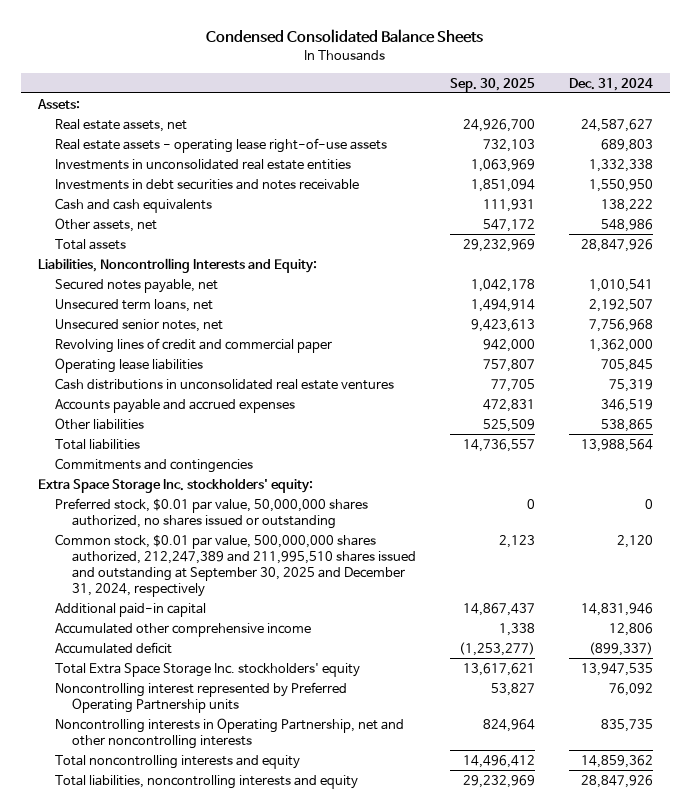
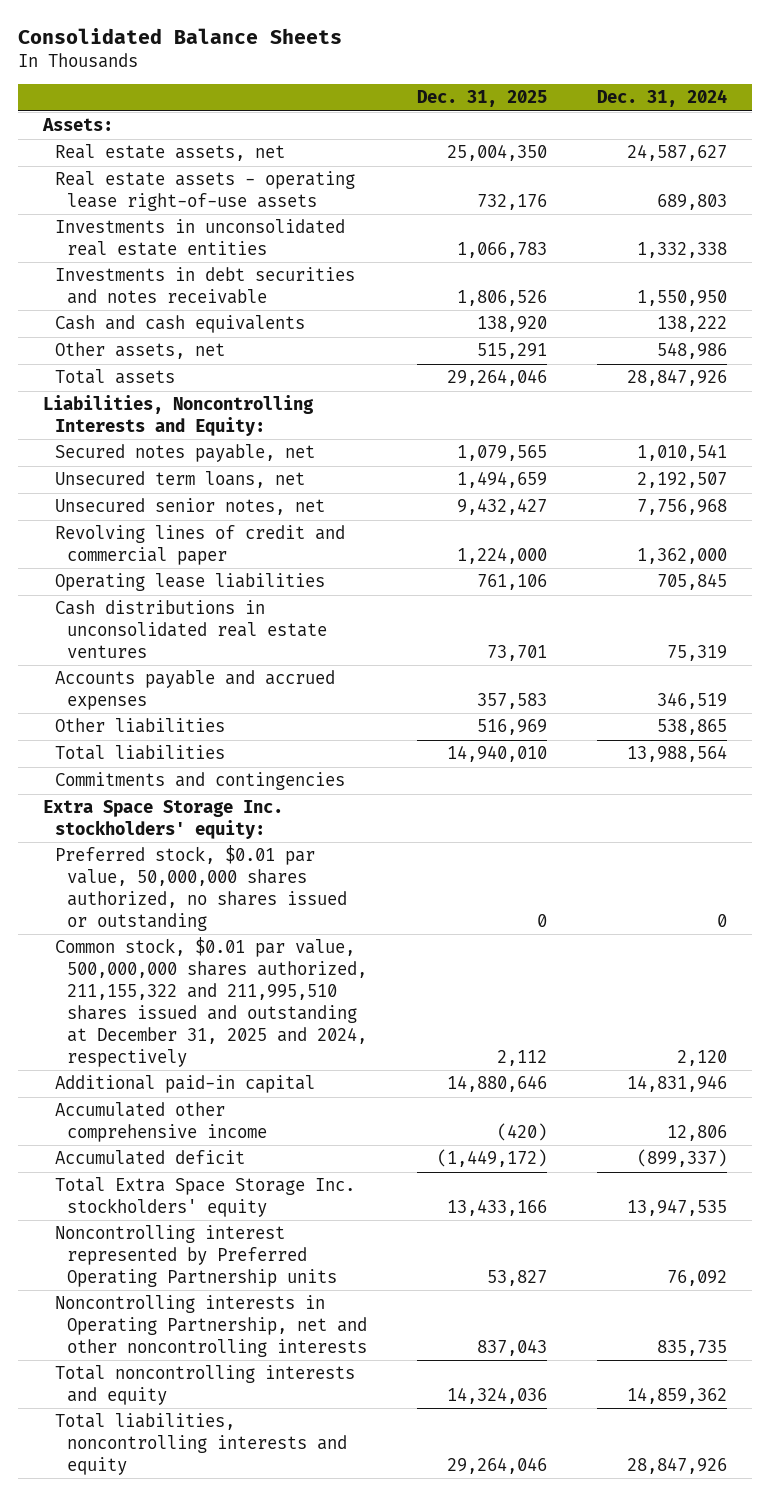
[206,28,484,43] Condensed Consolidated Balance Sheets -> [17,28,342,45] Consolidated Balance Sheets
[449,77,535,92] Sep. 30, 2025 -> none
none -> [417,90,548,108] Dec. 31, 2025
[55,533,416,597] Common stock, $0.01 par value, 500,000,000 shares authorized, 212,247,389 and 211,995,510 shares issued and outstanding at September 30, 2025 and December 31, 2024, respectively -> [55,937,368,1067] Common stock, $0.01 par value, 500,000,000 shares authorized, 211,155,322 and 211,995,510 shares issued and outstanding at December 31, 2025 and 2024, respectively

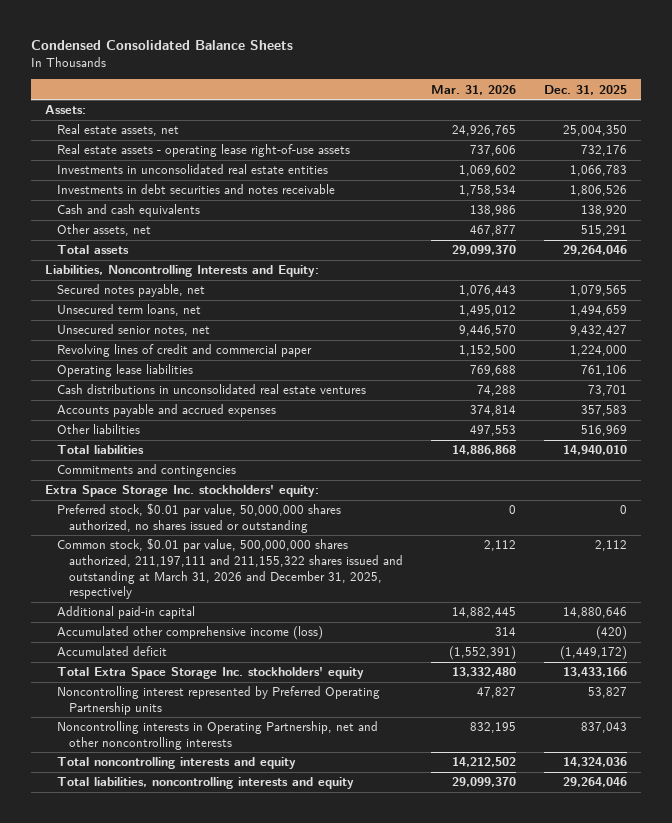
[17,28,342,45] Consolidated Balance Sheets -> [31,40,294,51] Condensed Consolidated Balance Sheets
[596,89,727,108] Dec. 31, 2024 -> none
none -> [430,84,516,95] Mar. 31, 2026
[55,937,368,1067] Common stock, $0.01 par value, 500,000,000 shares authorized, 211,155,322 and 211,995,510 shares issued and outstanding at December 31, 2025 and 2024, respectively -> [57,538,404,600] Common stock, $0.01 par value, 500,000,000 shares authorized, 211,197,111 and 211,155,322 shares issued and outstanding at March 31, 2026 and December 31, 2025, respectively
[55,1102,268,1143] Accumulated other comprehensive income -> [57,626,324,641] Accumulated other comprehensive income (loss)

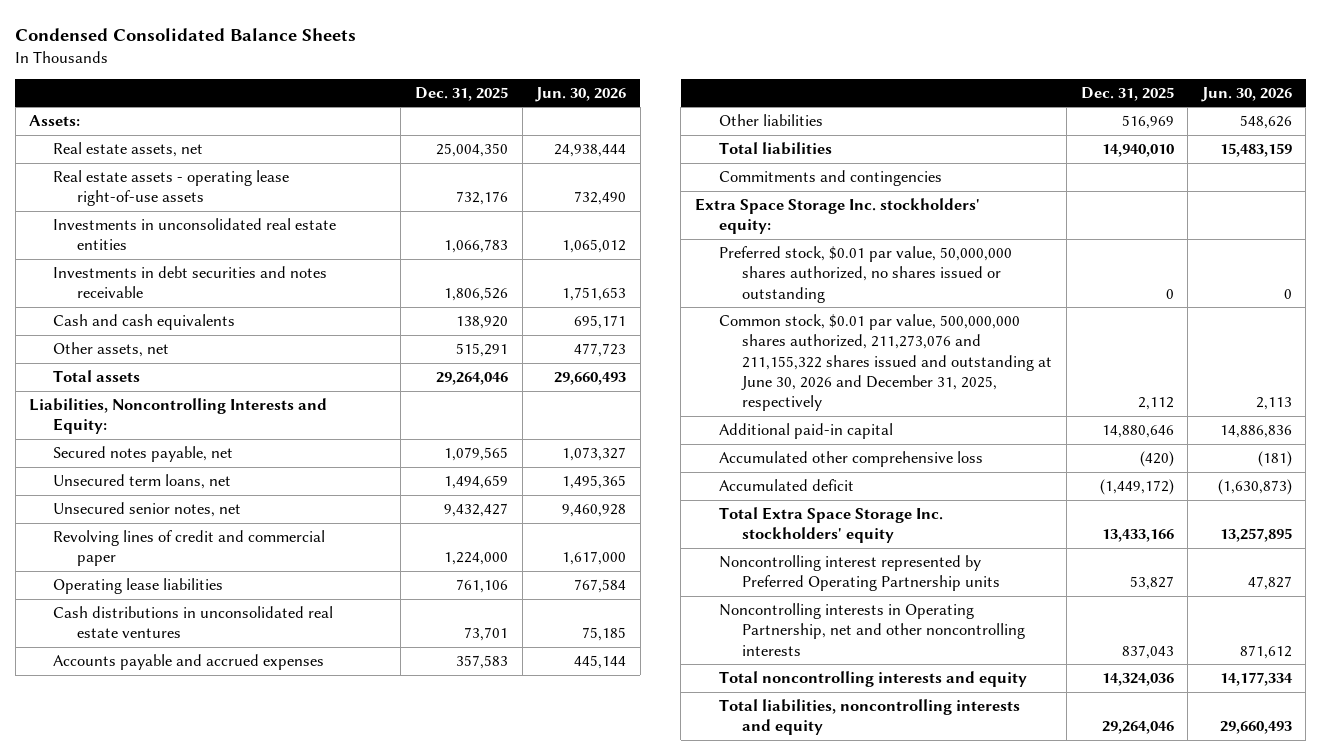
[430,84,516,95] Mar. 31, 2026 -> none
none -> [535,86,627,102] Jun. 30, 2026
[57,538,404,600] Common stock, $0.01 par value, 500,000,000 shares authorized, 211,197,111 and 211,155,322 shares issued and outstanding at March 31, 2026 and December 31, 2025, respectively -> [718,314,1053,412] Common stock, $0.01 par value, 500,000,000 shares authorized, 211,273,076 and 211,155,322 shares issued and outstanding at June 30, 2026 and December 31, 2025, respectively
[57,626,324,641] Accumulated other comprehensive income (loss) -> [718,451,983,468] Accumulated other comprehensive loss

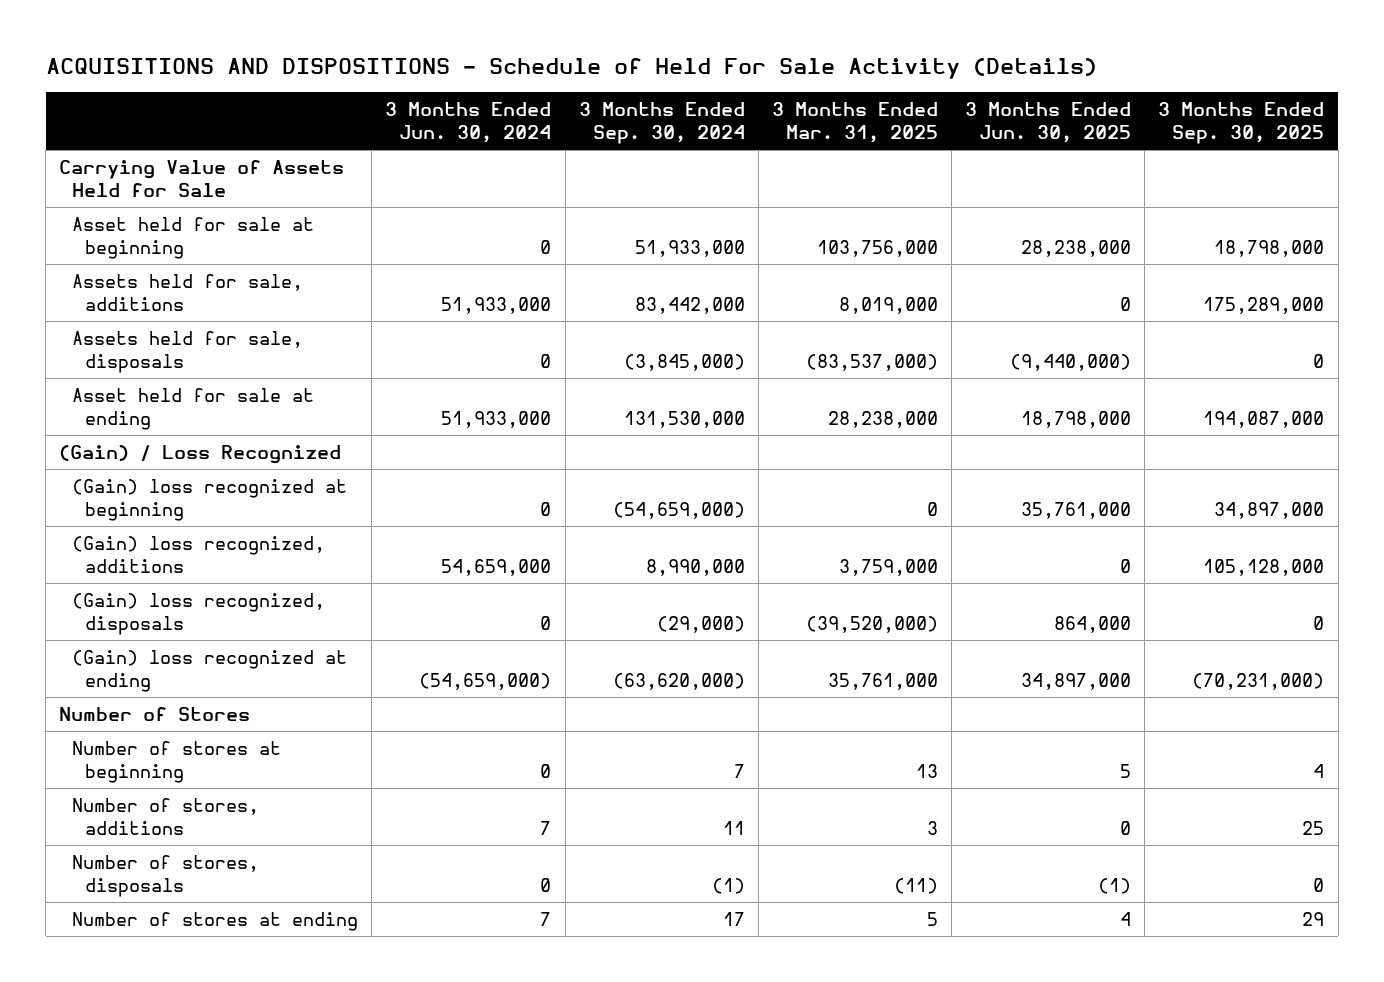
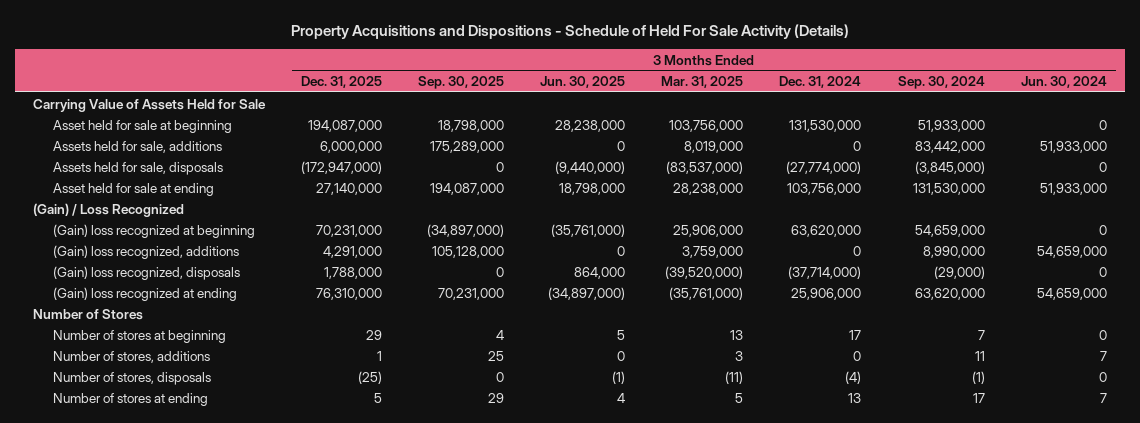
[45,57,1097,79] ACQUISITIONS AND DISPOSITIONS - Schedule of Held For Sale Activity (Details) -> [290,23,849,39] Property Acquisitions and Dispositions - Schedule of Held For Sale Activity (Details)
none -> [301,76,383,89] Dec. 31, 2025
none -> [779,76,862,89] Dec. 31, 2024
[612,501,745,519] (54,659,000) -> [914,224,985,237] 54,659,000
[926,501,938,516] 0 -> [673,224,744,237] 25,906,000
[1021,501,1132,519] 35,761,000 -> [551,223,626,237] (35,761,000)
[1214,501,1325,519] 34,897,000 -> [427,223,505,237] (34,897,000)
[419,672,552,690] (54,659,000) -> [1036,287,1107,300] 54,659,000
[612,672,745,690] (63,620,000) -> [914,287,985,300] 63,620,000
[827,672,938,690] 35,761,000 -> [669,286,744,300] (35,761,000)
[1021,672,1132,690] 34,897,000 -> [548,286,626,300] (34,897,000)
[1192,672,1325,690] (70,231,000) -> [438,287,505,300] 70,231,000

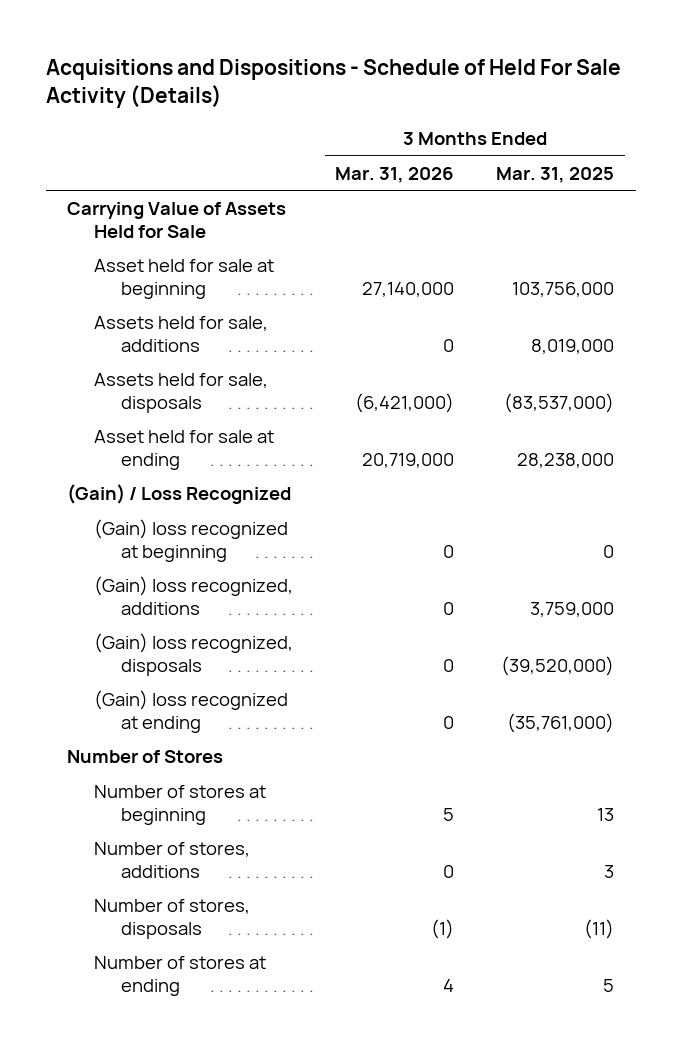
[290,23,849,39] Property Acquisitions and Dispositions - Schedule of Held For Sale Activity (Details) -> [46,58,622,109] Acquisitions and Dispositions - Schedule of Held For Sale Activity (Details)
[301,76,383,89] Dec. 31, 2025 -> none
[418,76,505,90] Sep. 30, 2025 -> none
[540,76,626,89] Jun. 30, 2025 -> none
[779,76,862,89] Dec. 31, 2024 -> none
[897,76,985,90] Sep. 30, 2024 -> none
[1020,76,1107,89] Jun. 30, 2024 -> none
none -> [335,166,455,183] Mar. 31, 2026
[673,224,744,237] 25,906,000 -> [603,544,615,558] 0

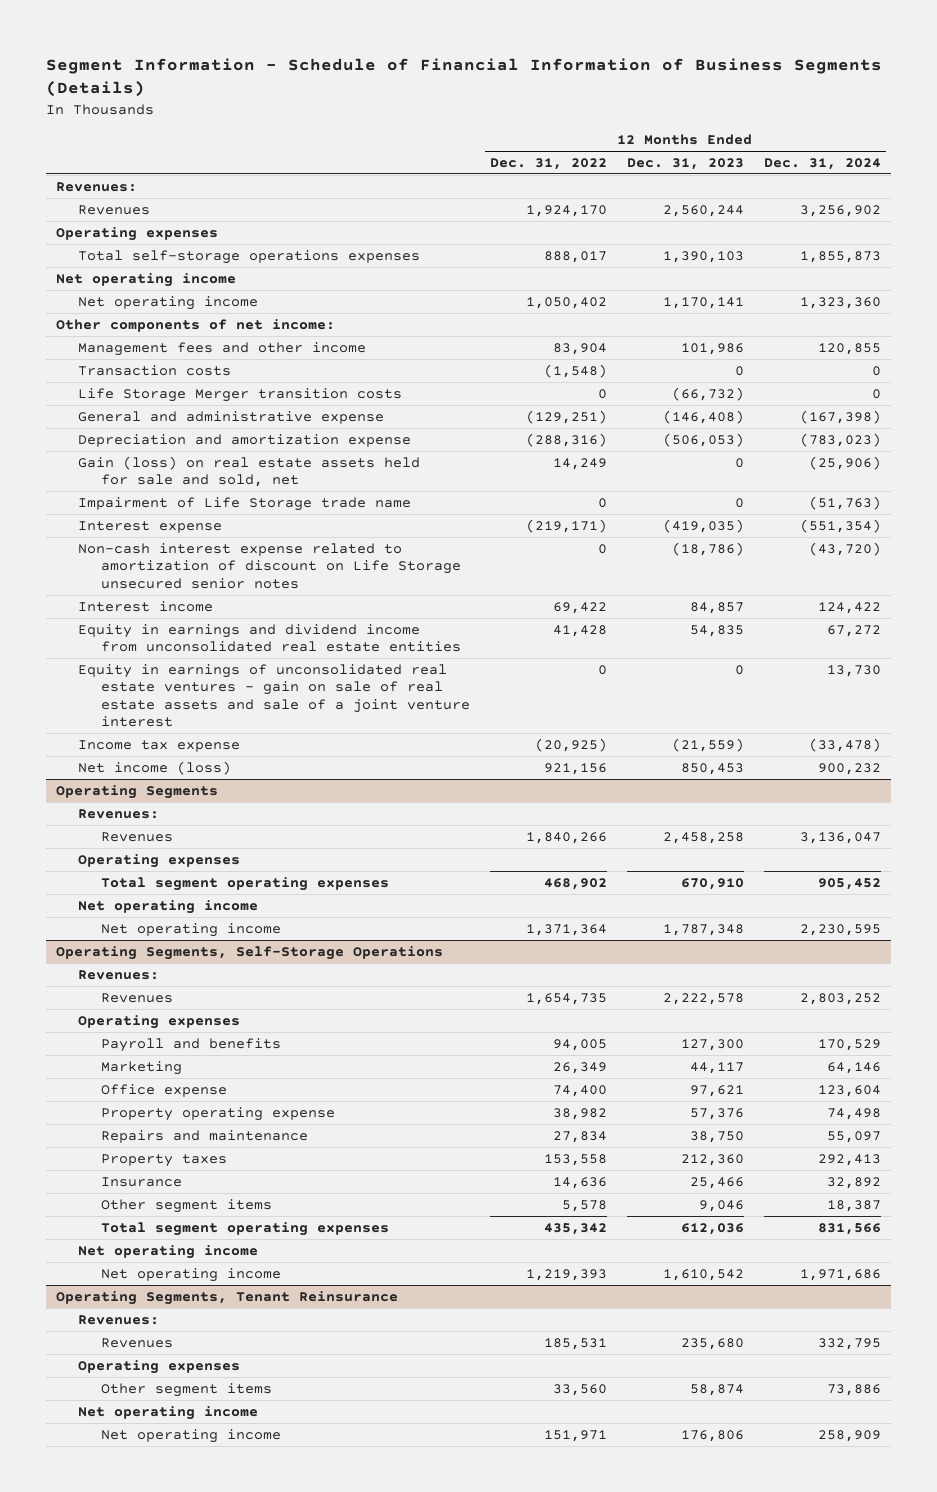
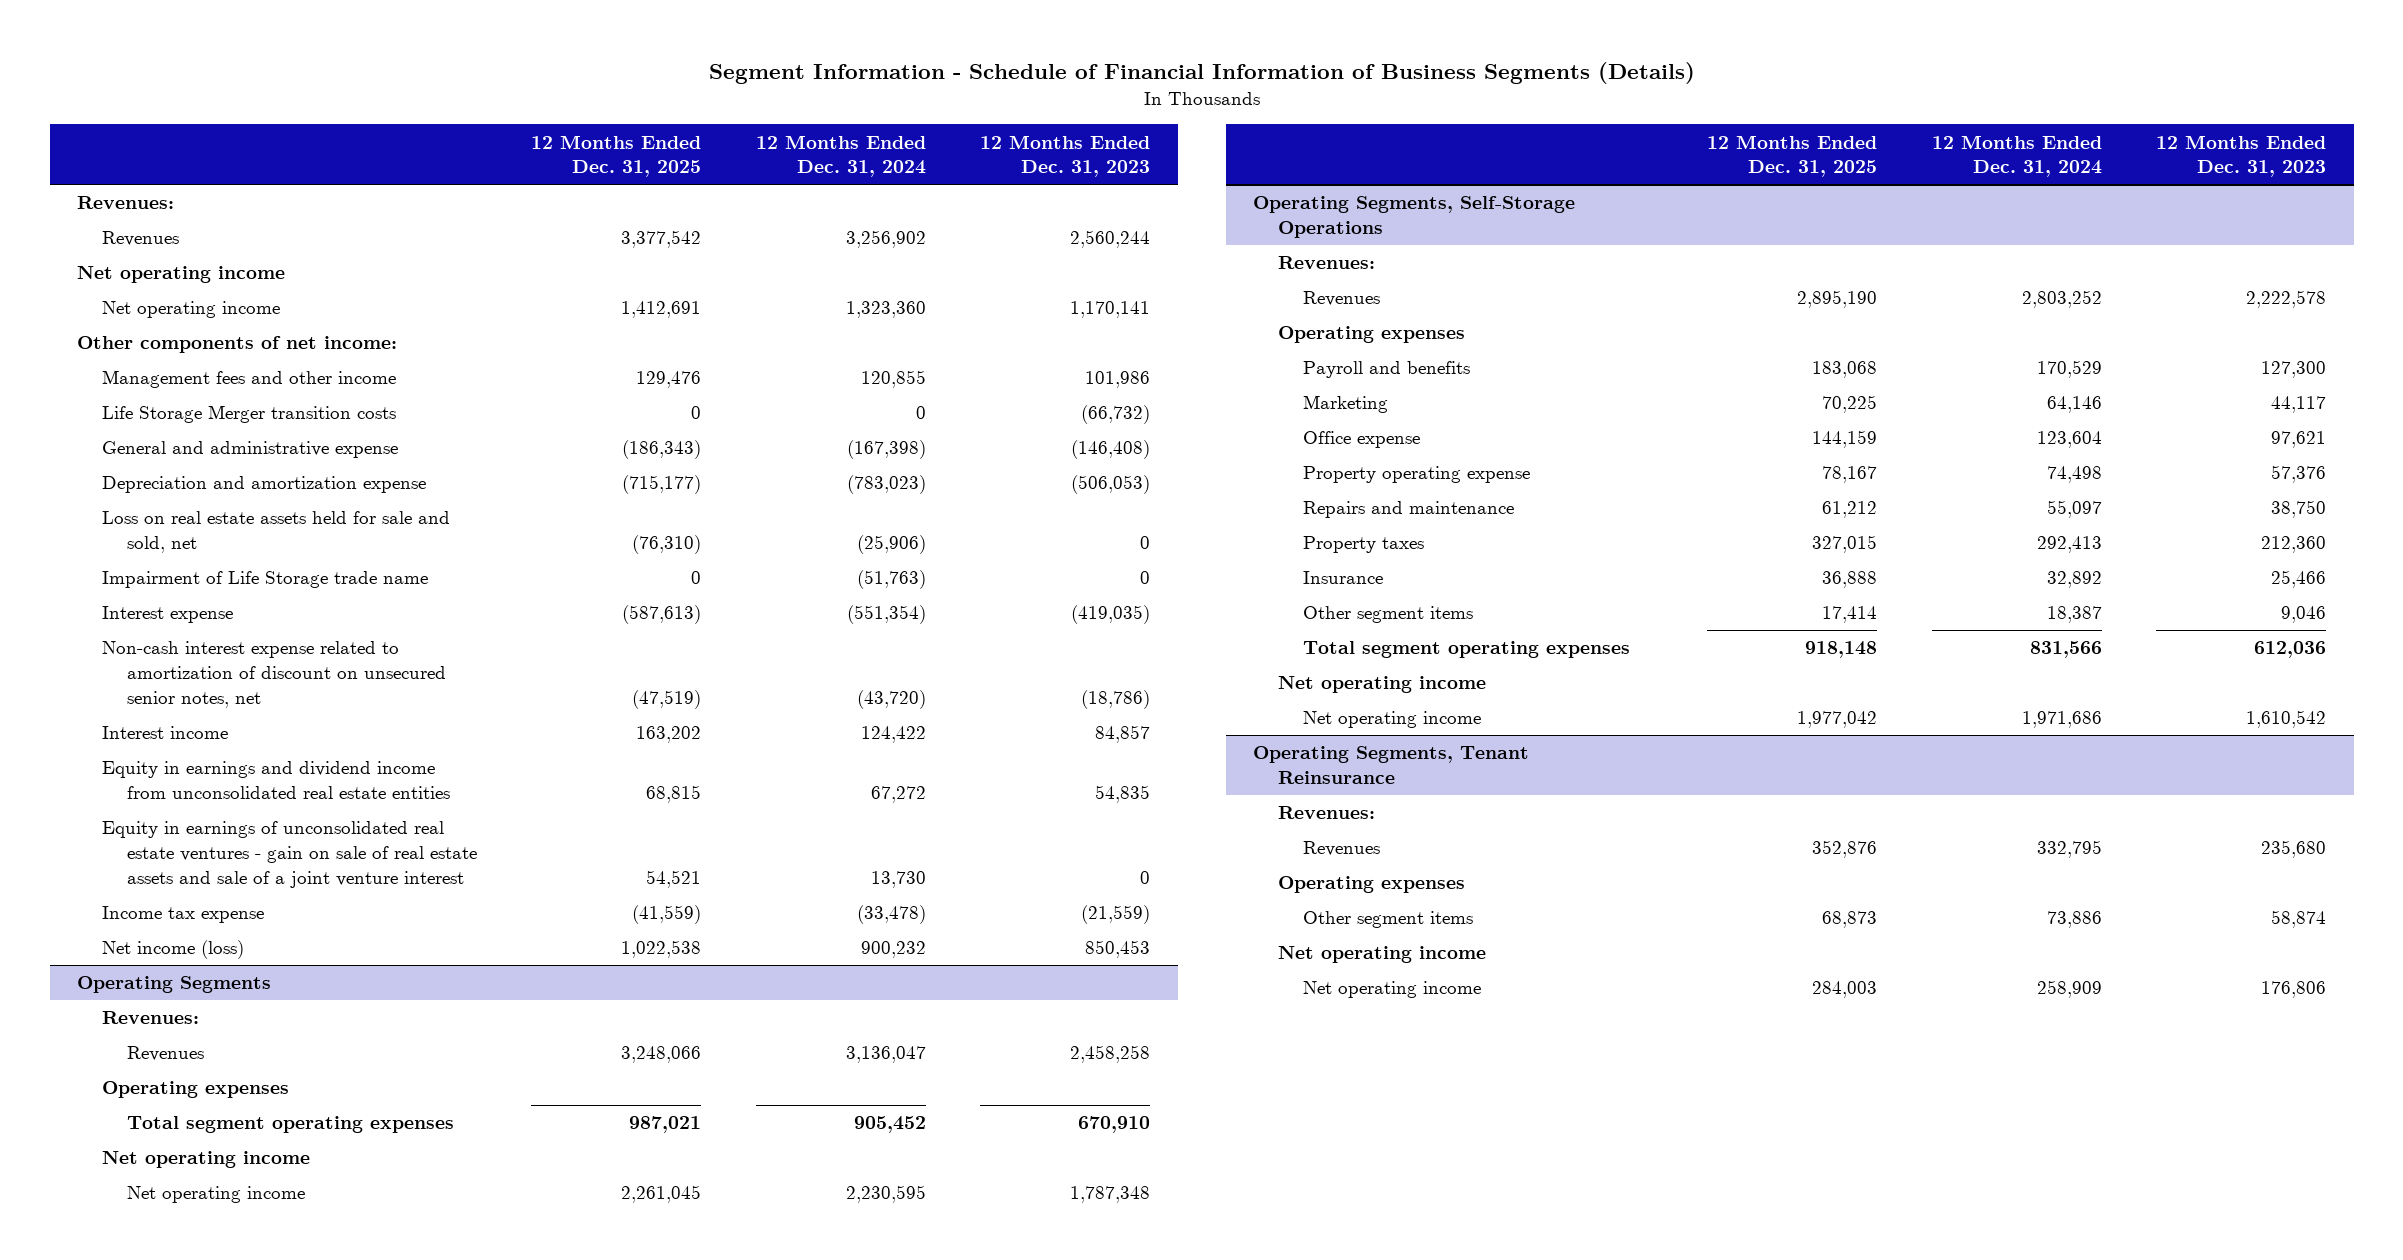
[489,158,607,171] Dec. 31, 2022 -> none
none -> [531,134,702,178] 12 Months Ended Dec. 31, 2025
[56,226,219,241] Operating expenses -> none
[78,249,421,264] Total self-storage operations expenses -> none
[78,364,232,376] Transaction costs -> none
[78,455,421,488] Gain (loss) on real estate assets held for sale and sold, net -> [101,511,450,553] Loss on real estate assets held for sale and sold, net
[78,542,461,589] Non-cash interest expense related to amortization of discount on Life Storage unsecured senior notes -> [101,641,446,708] Non-cash interest expense related to amortization of discount on unsecured senior notes, net

